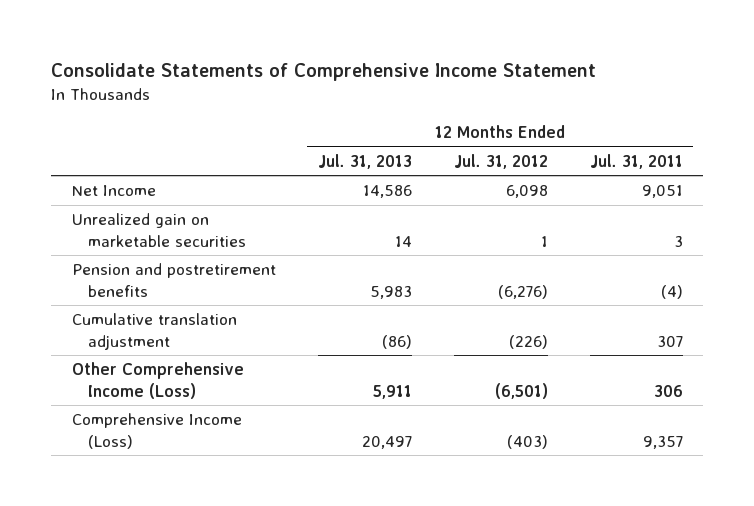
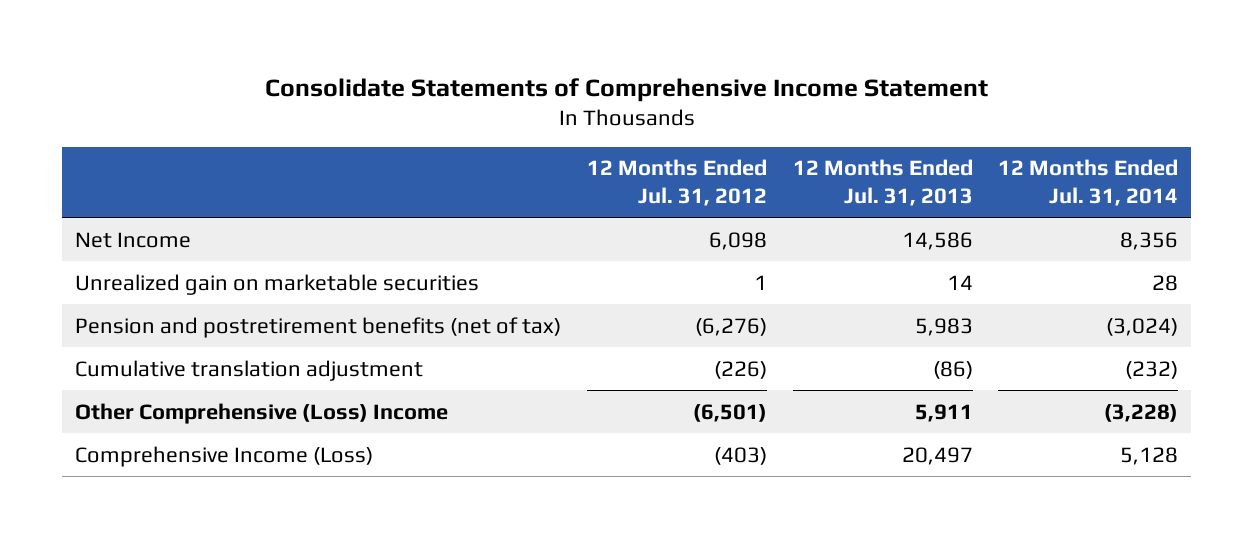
[589,153,683,169] Jul. 31, 2011 -> none
none -> [998,159,1179,206] 12 Months Ended Jul. 31, 2014
[71,263,276,297] Pension and postretirement benefits -> [74,316,561,338] Pension and postretirement benefits (net of tax)
[71,362,244,399] Other Comprehensive Income (Loss) -> [74,402,448,424] Other Comprehensive (Loss) Income

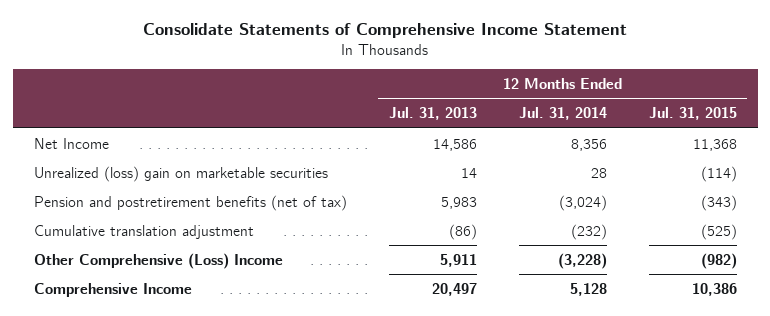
[586,159,767,206] 12 Months Ended Jul. 31, 2012 -> none
none -> [648,107,737,121] Jul. 31, 2015
[74,273,479,295] Unrealized gain on marketable securities -> [33,165,328,182] Unrealized (loss) gain on marketable securities
[74,445,373,467] Comprehensive Income (Loss) -> [33,282,192,297] Comprehensive Income

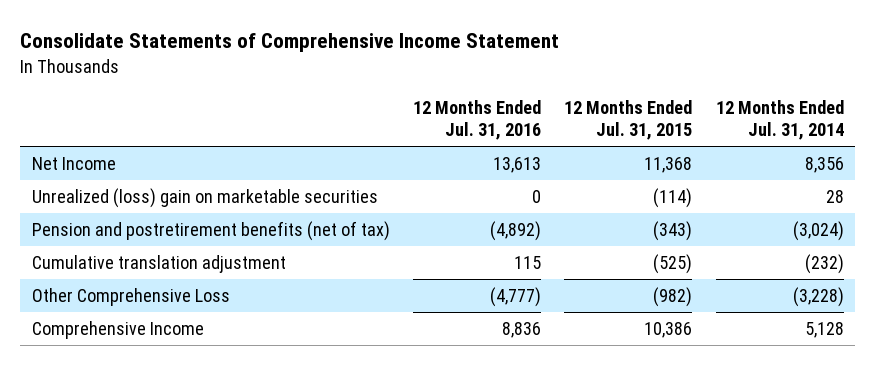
[388,107,477,121] Jul. 31, 2013 -> none
none -> [413,99,542,141] 12 Months Ended Jul. 31, 2016
[33,252,283,269] Other Comprehensive (Loss) Income -> [31,287,230,306] Other Comprehensive Loss

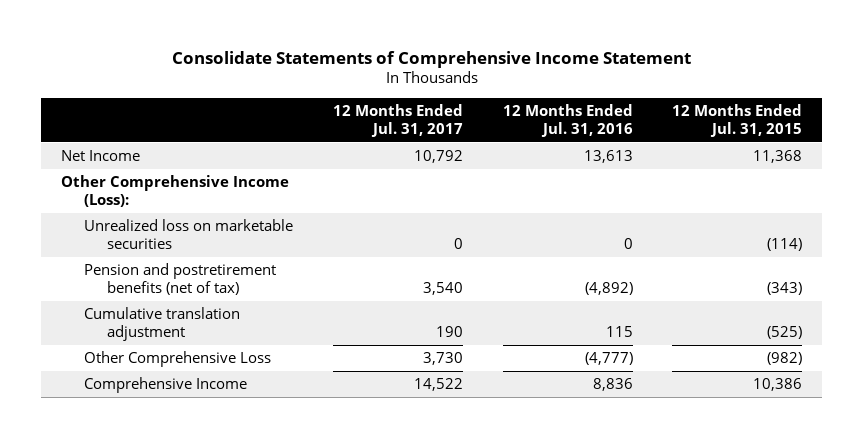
[715,99,844,141] 12 Months Ended Jul. 31, 2014 -> none
none -> [332,104,463,137] 12 Months Ended Jul. 31, 2017
none -> [61,175,290,207] Other Comprehensive Income (Loss):
[31,187,378,208] Unrealized (loss) gain on marketable securities -> [84,219,294,249] Unrealized loss on marketable securities

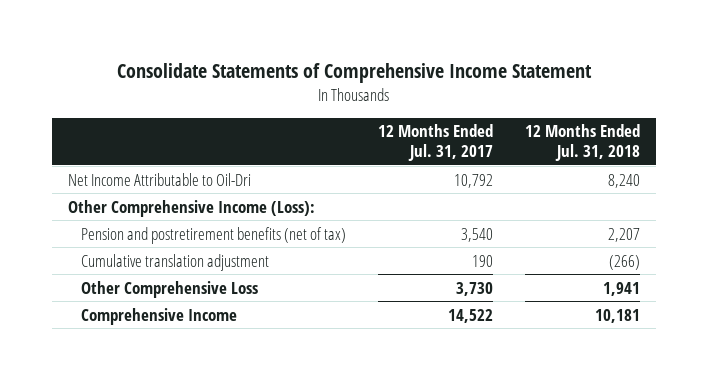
[502,104,633,137] 12 Months Ended Jul. 31, 2016 -> none
[672,104,803,137] 12 Months Ended Jul. 31, 2015 -> none
none -> [525,124,641,161] 12 Months Ended Jul. 31, 2018
[61,150,141,162] Net Income -> [68,172,252,186] Net Income Attributable to Oil-Dri
[84,219,294,249] Unrealized loss on marketable securities -> none

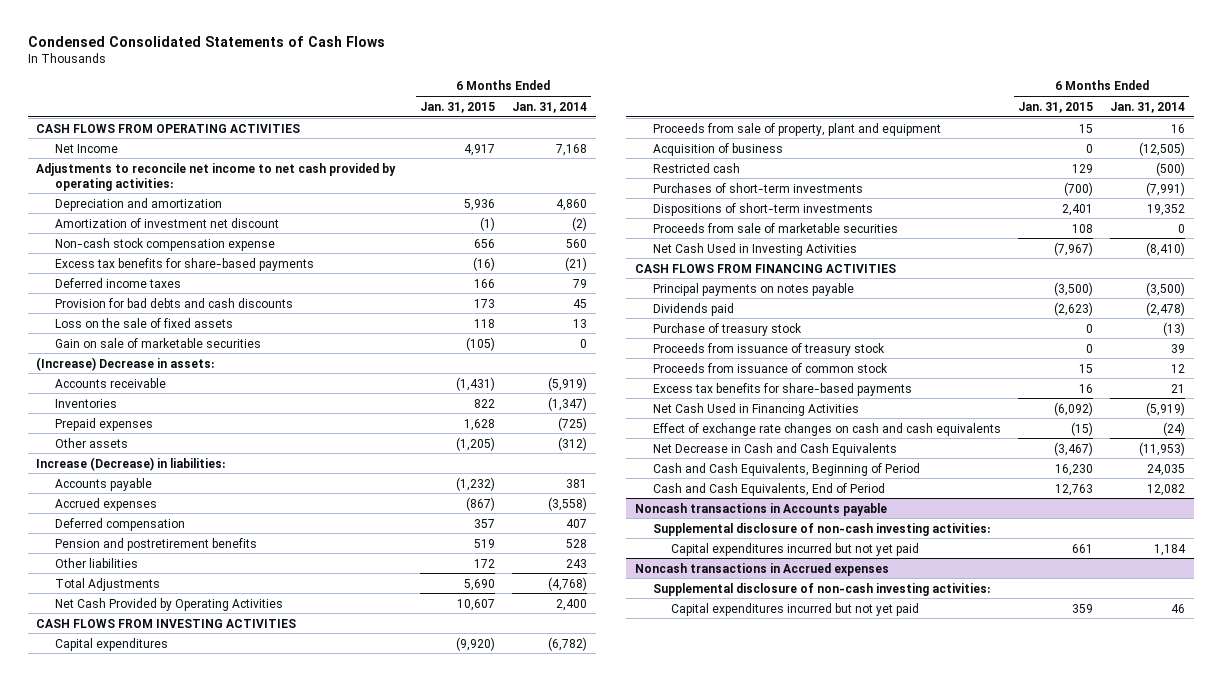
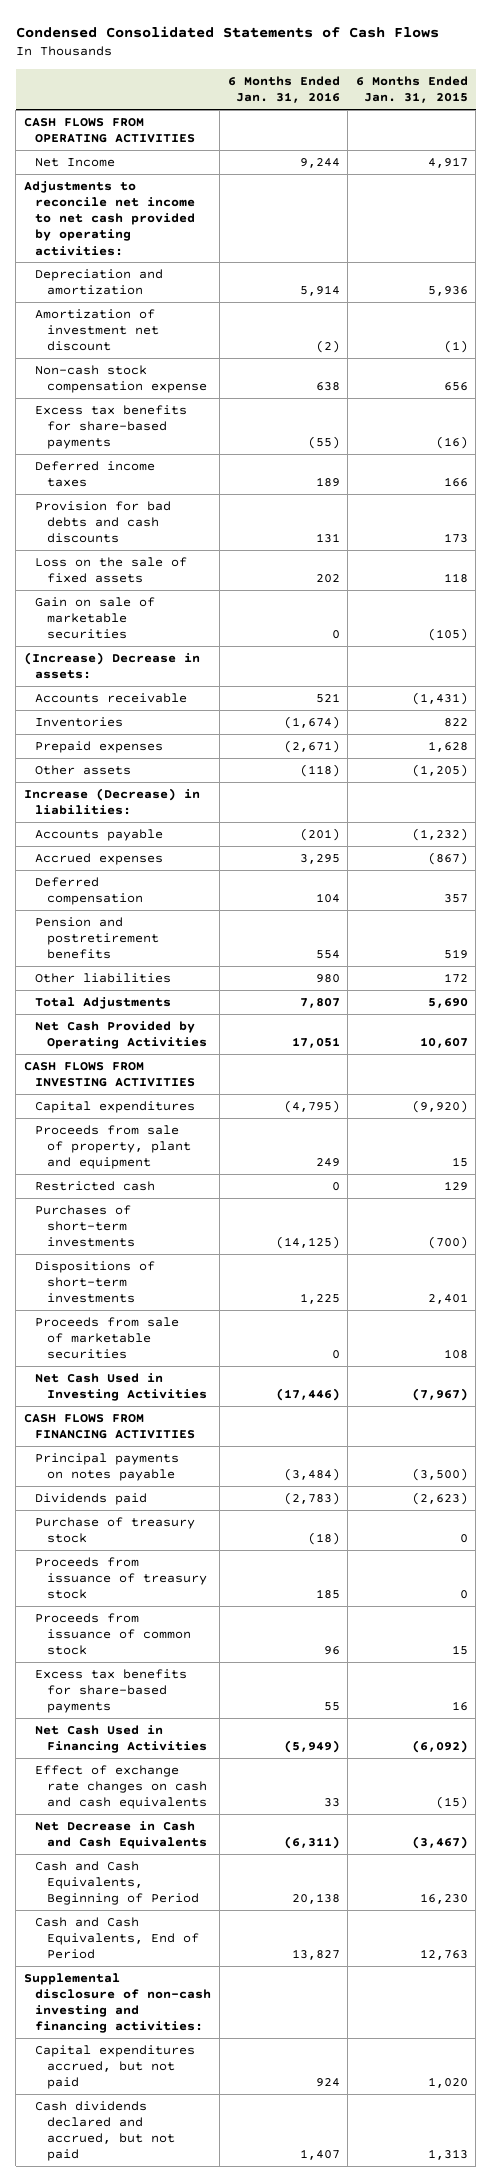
[511,101,587,113] Jan. 31, 2014 -> none
none -> [227,76,340,104] 6 Months Ended Jan. 31, 2016
[652,142,783,156] Acquisition of business -> none
[634,502,887,516] Noncash transactions in Accounts payable -> none
[634,562,889,576] Noncash transactions in Accrued expenses -> none
[652,582,990,596] Supplemental disclosure of non-cash investing activities: -> none
[671,602,920,616] Capital expenditures incurred but not yet paid -> none
[652,522,990,536] Supplemental disclosure of non-cash investing activities: -> [23,1972,212,2034] Supplemental disclosure of non-cash investing and financing activities:
[671,542,920,556] Capital expenditures incurred but not yet paid -> [35,2044,196,2090] Capital expenditures accrued, but not paid
[1072,543,1094,553] 661 -> [427,2077,468,2089] 1,020
none -> [35,2100,175,2162] Cash dividends declared and accrued, but not paid

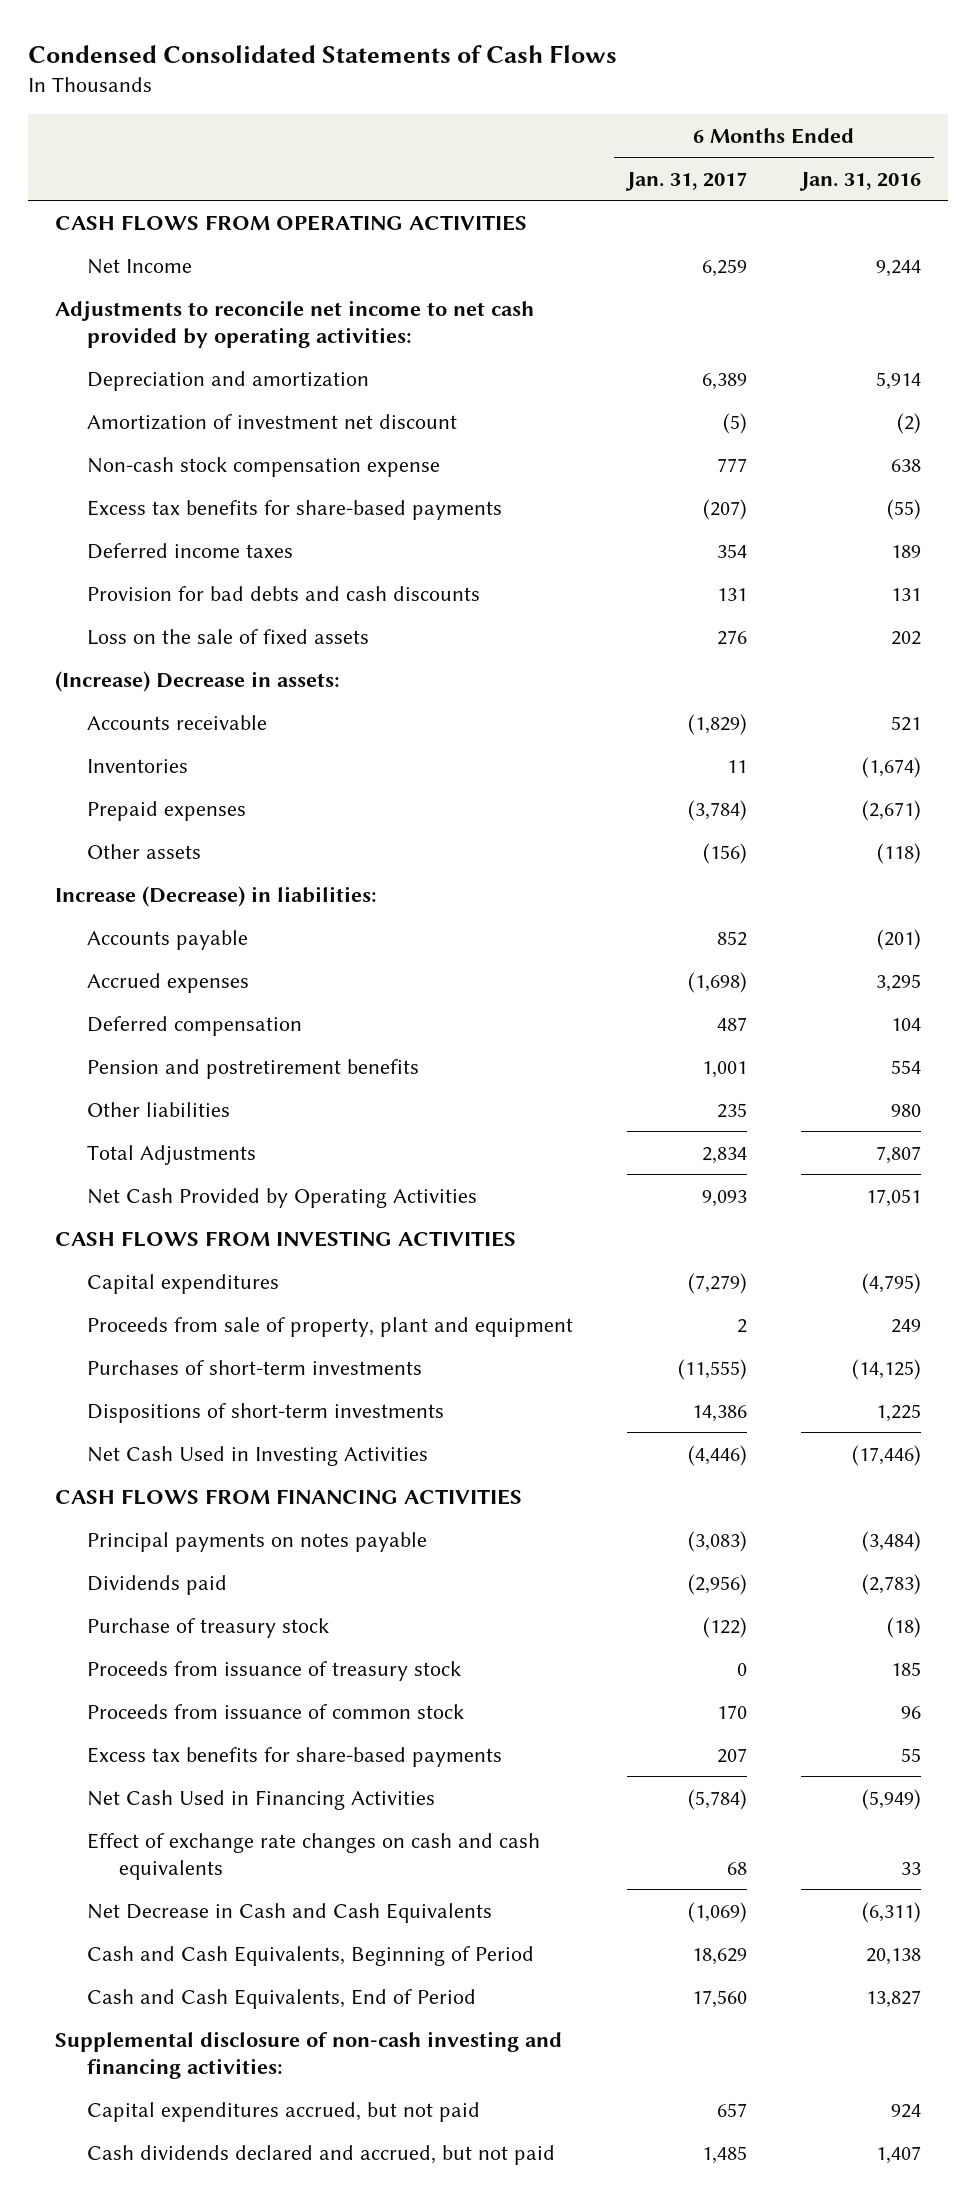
[355,76,468,104] 6 Months Ended Jan. 31, 2015 -> none
none -> [625,171,748,191] Jan. 31, 2017
[35,596,156,640] Gain on sale of marketable securities -> none
[35,1180,156,1191] Restricted cash -> none
[35,1316,180,1360] Proceeds from sale of marketable securities -> none

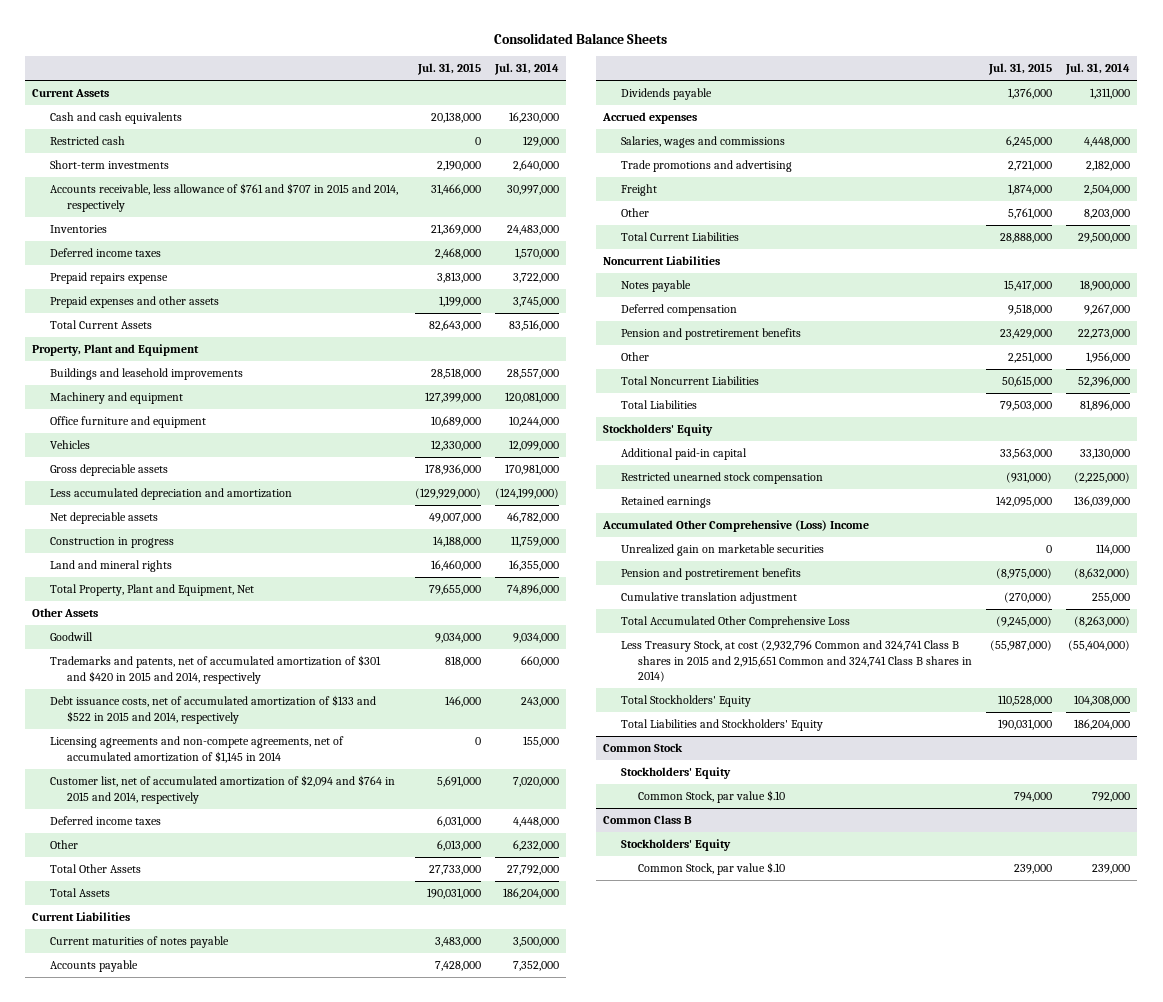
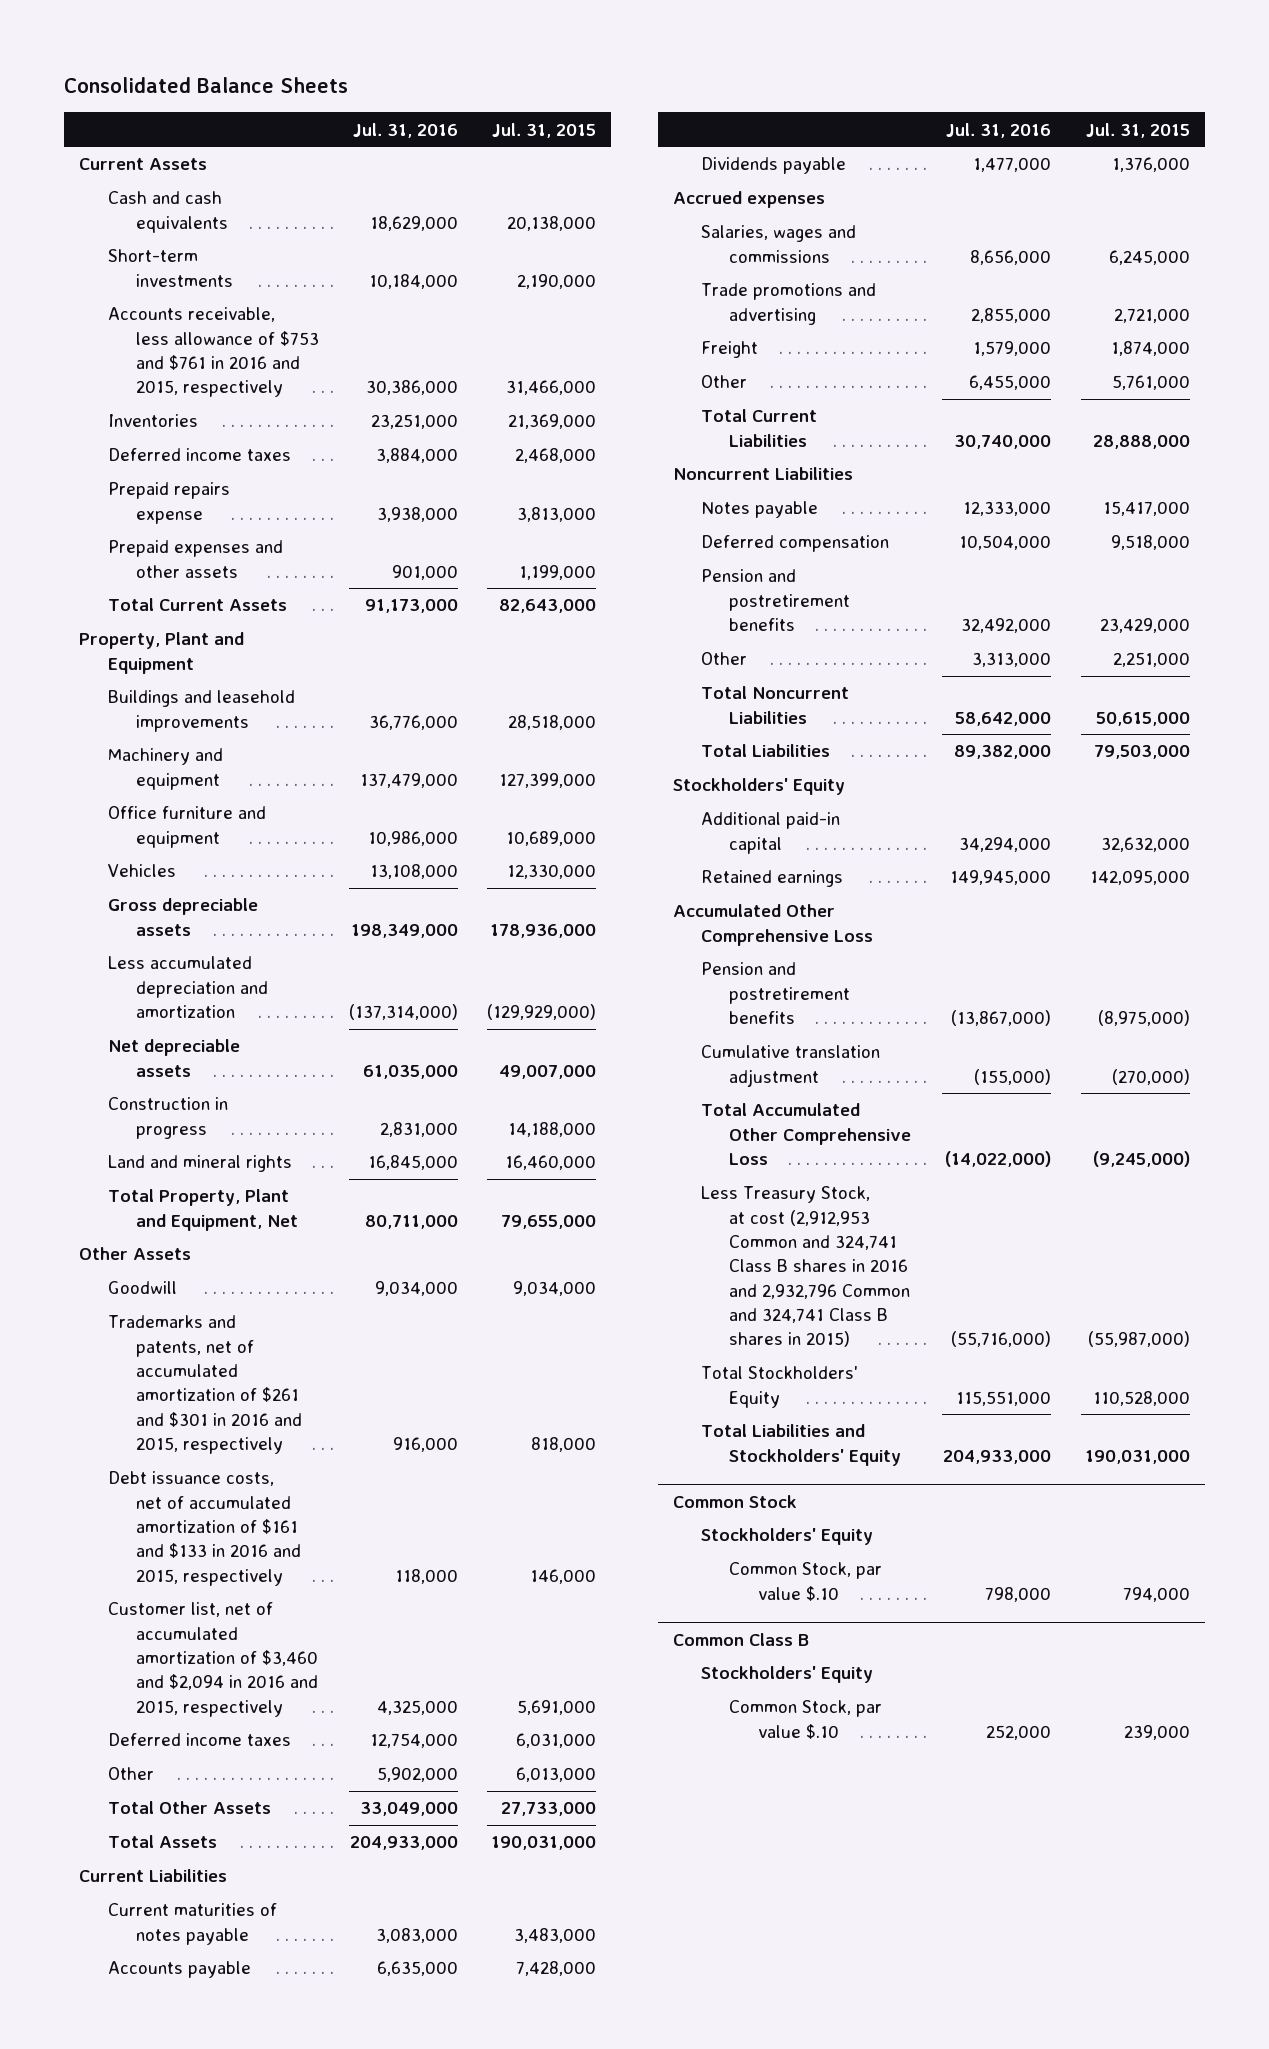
[494,63,560,76] Jul. 31, 2014 -> none
none -> [352,122,458,138] Jul. 31, 2016
[49,136,125,146] Restricted cash -> none
[49,183,398,212] Accounts receivable, less allowance of $761 and $707 in 2015 and 2014, respectively -> [107,307,319,398] Accounts receivable, less allowance of $753 and $761 in 2016 and 2015, respectively
[49,736,344,763] Licensing agreements and non-compete agreements, net of accumulated amortization of $1,145 in 2014 -> none
[49,655,381,684] Trademarks and patents, net of accumulated amortization of $301 and $420 in 2015 and 2014, respectively -> [107,1315,302,1454] Trademarks and patents, net of accumulated amortization of $261 and $301 in 2016 and 2015, respectively
[49,695,376,724] Debt issuance costs, net of accumulated amortization of $133 and $522 in 2015 and 2014, respectively -> [107,1471,301,1586] Debt issuance costs, net of accumulated amortization of $161 and $133 in 2016 and 2015, respectively
[49,775,395,804] Customer list, net of accumulated amortization of $2,094 and $764 in 2015 and 2014, respectively -> [107,1602,318,1717] Customer list, net of accumulated amortization of $3,460 and $2,094 in 2016 and 2015, respectively
[620,472,823,485] Restricted unearned stock compensation -> none
[1000,448,1053,460] 33,563,000 -> [1100,836,1190,852] 32,632,000
[620,544,824,557] Unrealized gain on marketable securities -> none
[602,520,870,533] Accumulated Other Comprehensive (Loss) Income -> [672,904,874,946] Accumulated Other Comprehensive Loss
[620,640,973,683] Less Treasury Stock, at cost (2,932,796 Common and 324,741 Class B shares in 2015 and 2,915,651 Common and 324,741 Class B shares in 2014) -> [701,1186,911,1348] Less Treasury Stock, at cost (2,912,953 Common and 324,741 Class B shares in 2016 and 2,932,796 Common and 324,741 Class B shares in 2015)

